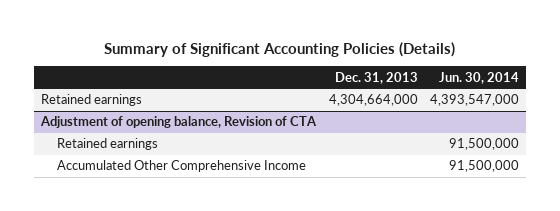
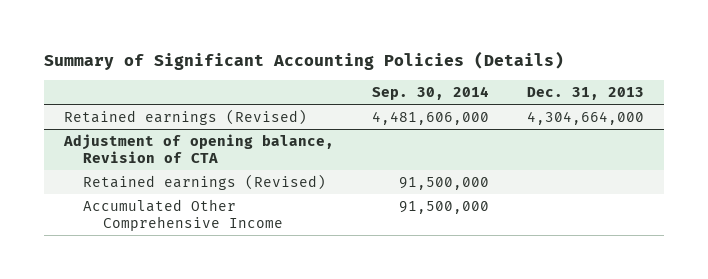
[439,71,520,84] Jun. 30, 2014 -> none
none -> [371,85,489,100] Sep. 30, 2014
[40,94,142,107] Retained earnings -> [63,108,307,125] Retained earnings (Revised)
[57,138,159,151] Retained earnings -> [83,173,327,190] Retained earnings (Revised)

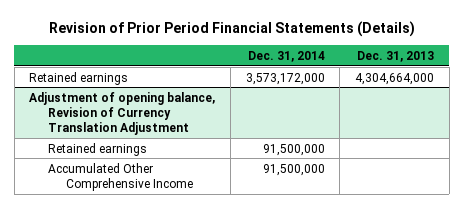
[44,50,565,70] Summary of Significant Accounting Policies (Details) -> [48,21,415,38] Revision of Prior Period Financial Statements (Details)
[371,85,489,100] Sep. 30, 2014 -> none
none -> [247,50,325,62] Dec. 31, 2014
[63,108,307,125] Retained earnings (Revised) -> [29,71,129,85] Retained earnings
[62,133,334,163] Adjustment of opening balance, Revision of CTA -> [29,91,216,136] Adjustment of opening balance, Revision of Currency Translation Adjustment
[83,173,327,190] Retained earnings (Revised) -> [47,142,147,156] Retained earnings

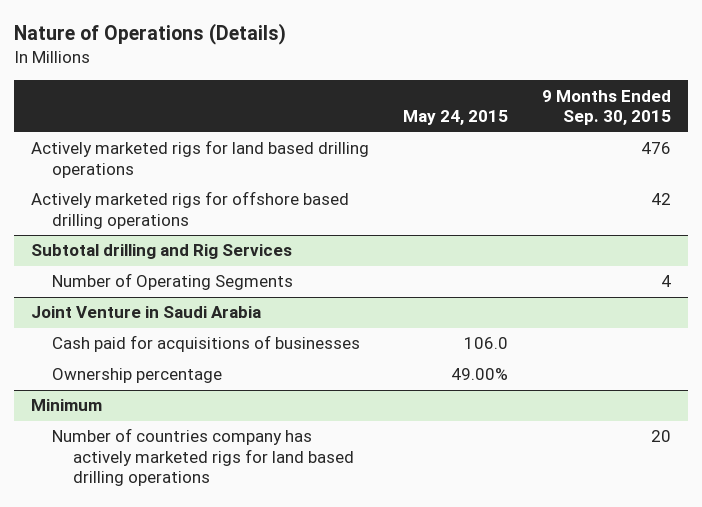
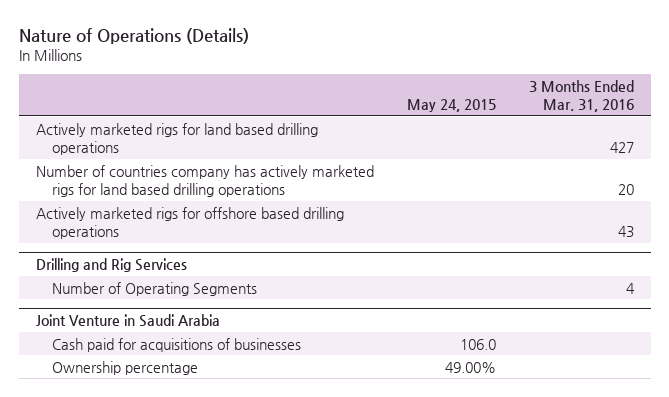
[541,89,671,126] 9 Months Ended Sep. 30, 2015 -> none
none -> [528,79,634,112] 3 Months Ended Mar. 31, 2016
none -> [35,164,374,197] Number of countries company has actively marketed rigs for land based drilling operations
[31,244,293,260] Subtotal drilling and Rig Services -> [35,257,187,272] Drilling and Rig Services
[31,399,103,412] Minimum -> none
[52,428,354,487] Number of countries company has actively marketed rigs for land based drilling operations -> none

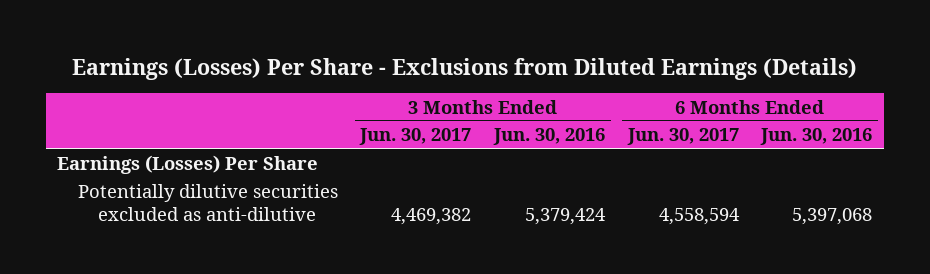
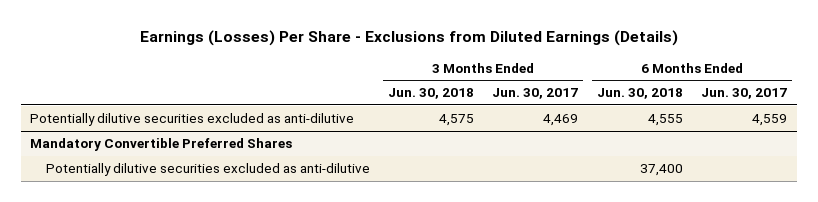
[493,128,606,146] Jun. 30, 2016 -> none
[760,128,873,146] Jun. 30, 2016 -> none
none -> [388,88,475,100] Jun. 30, 2018
none -> [596,88,683,100] Jun. 30, 2018
[57,155,319,175] Earnings (Losses) Per Share -> none
[391,207,472,225] 4,469,382 -> [543,114,579,127] 4,469
[658,207,740,225] 4,558,594 -> [752,114,788,127] 4,559
none -> [30,138,293,152] Mandatory Convertible Preferred Shares
none -> [45,163,370,177] Potentially dilutive securities excluded as anti-dilutive

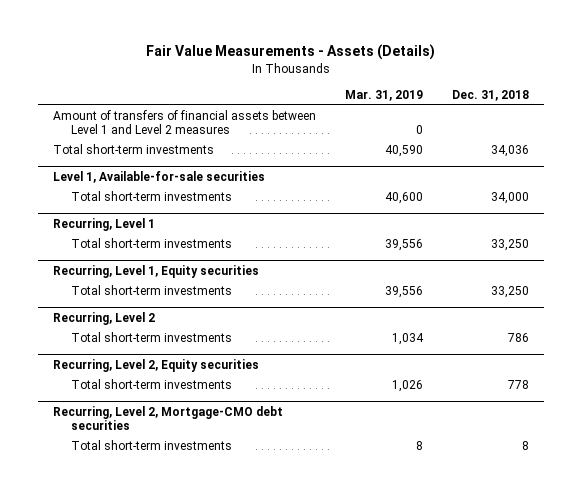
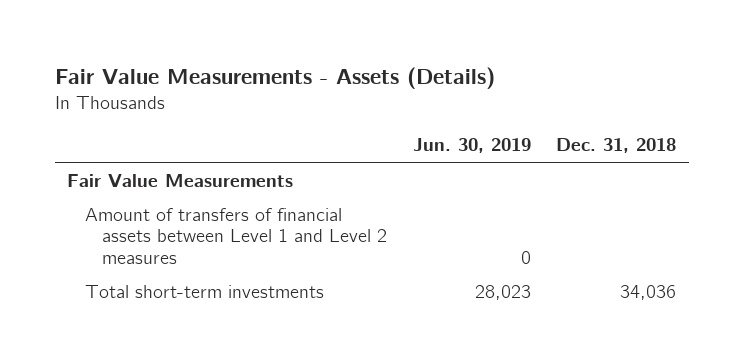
[345,89,424,101] Mar. 31, 2019 -> none
none -> [412,138,531,154] Jun. 30, 2019
none -> [67,173,294,187] Fair Value Measurements
[52,171,265,184] Level 1, Available-for-sale securities -> none
[71,191,233,202] Total short-term investments -> none
[52,218,155,232] Recurring, Level 1 -> none
[71,238,233,249] Total short-term investments -> none
[52,265,259,279] Recurring, Level 1, Equity securities -> none
[71,285,233,296] Total short-term investments -> none
[52,312,155,326] Recurring, Level 2 -> none
[71,332,233,343] Total short-term investments -> none
[52,359,259,373] Recurring, Level 2, Equity securities -> none
[71,379,233,390] Total short-term investments -> none
[52,406,283,431] Recurring, Level 2, Mortgage-CMO debt securities -> none
[71,440,233,451] Total short-term investments -> none

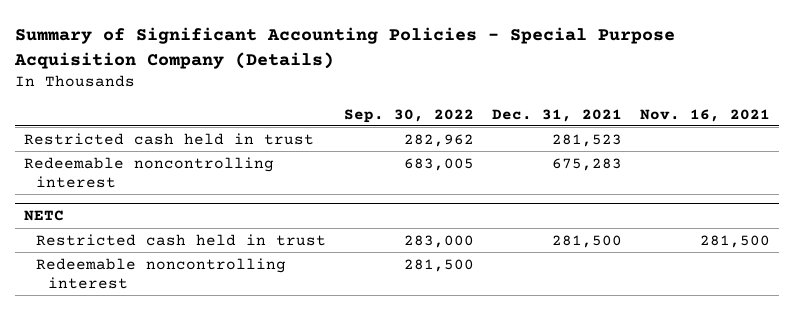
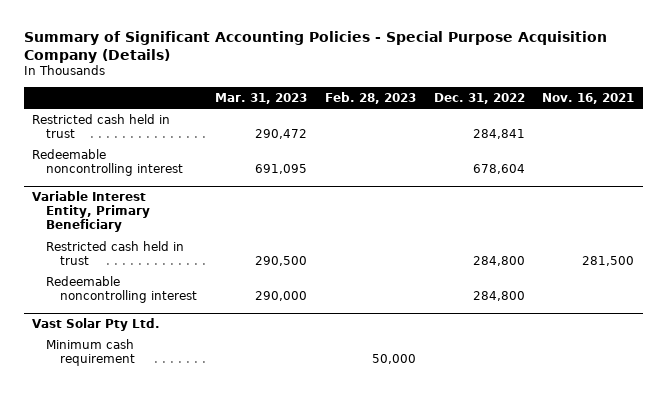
[344,108,475,123] Sep. 30, 2022 -> none
[492,108,623,122] Dec. 31, 2021 -> none
none -> [214,92,307,104] Mar. 31, 2023
none -> [324,91,416,104] Feb. 28, 2023
none -> [433,92,525,104] Dec. 31, 2022
[24,210,65,222] NETC -> [32,190,151,233] Variable Interest Entity, Primary Beneficiary
none -> [32,317,161,331] Vast Solar Pty Ltd.
none -> [46,338,136,367] Minimum cash requirement

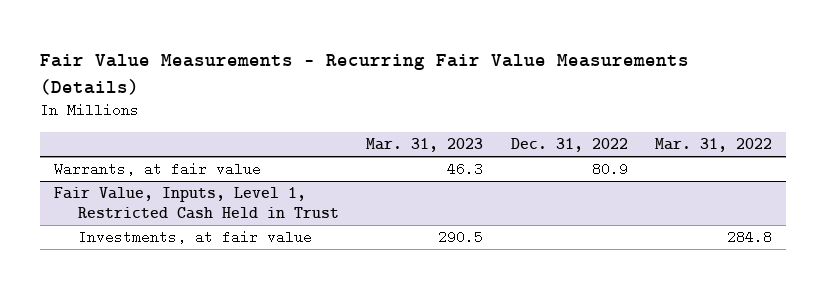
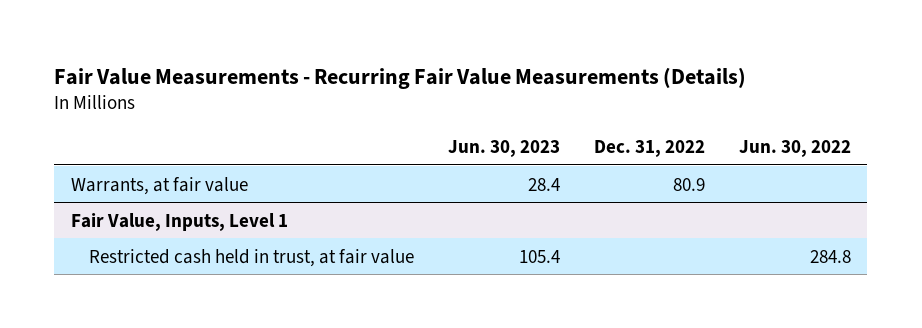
[366,138,484,153] Mar. 31, 2023 -> none
[655,138,773,153] Mar. 31, 2022 -> none
none -> [448,139,561,157] Jun. 30, 2023
none -> [738,139,851,157] Jun. 30, 2022
[53,187,340,219] Fair Value, Inputs, Level 1, Restricted Cash Held in Trust -> [71,212,289,231] Fair Value, Inputs, Level 1
[78,230,313,245] Investments, at fair value -> [89,248,415,267] Restricted cash held in trust, at fair value

